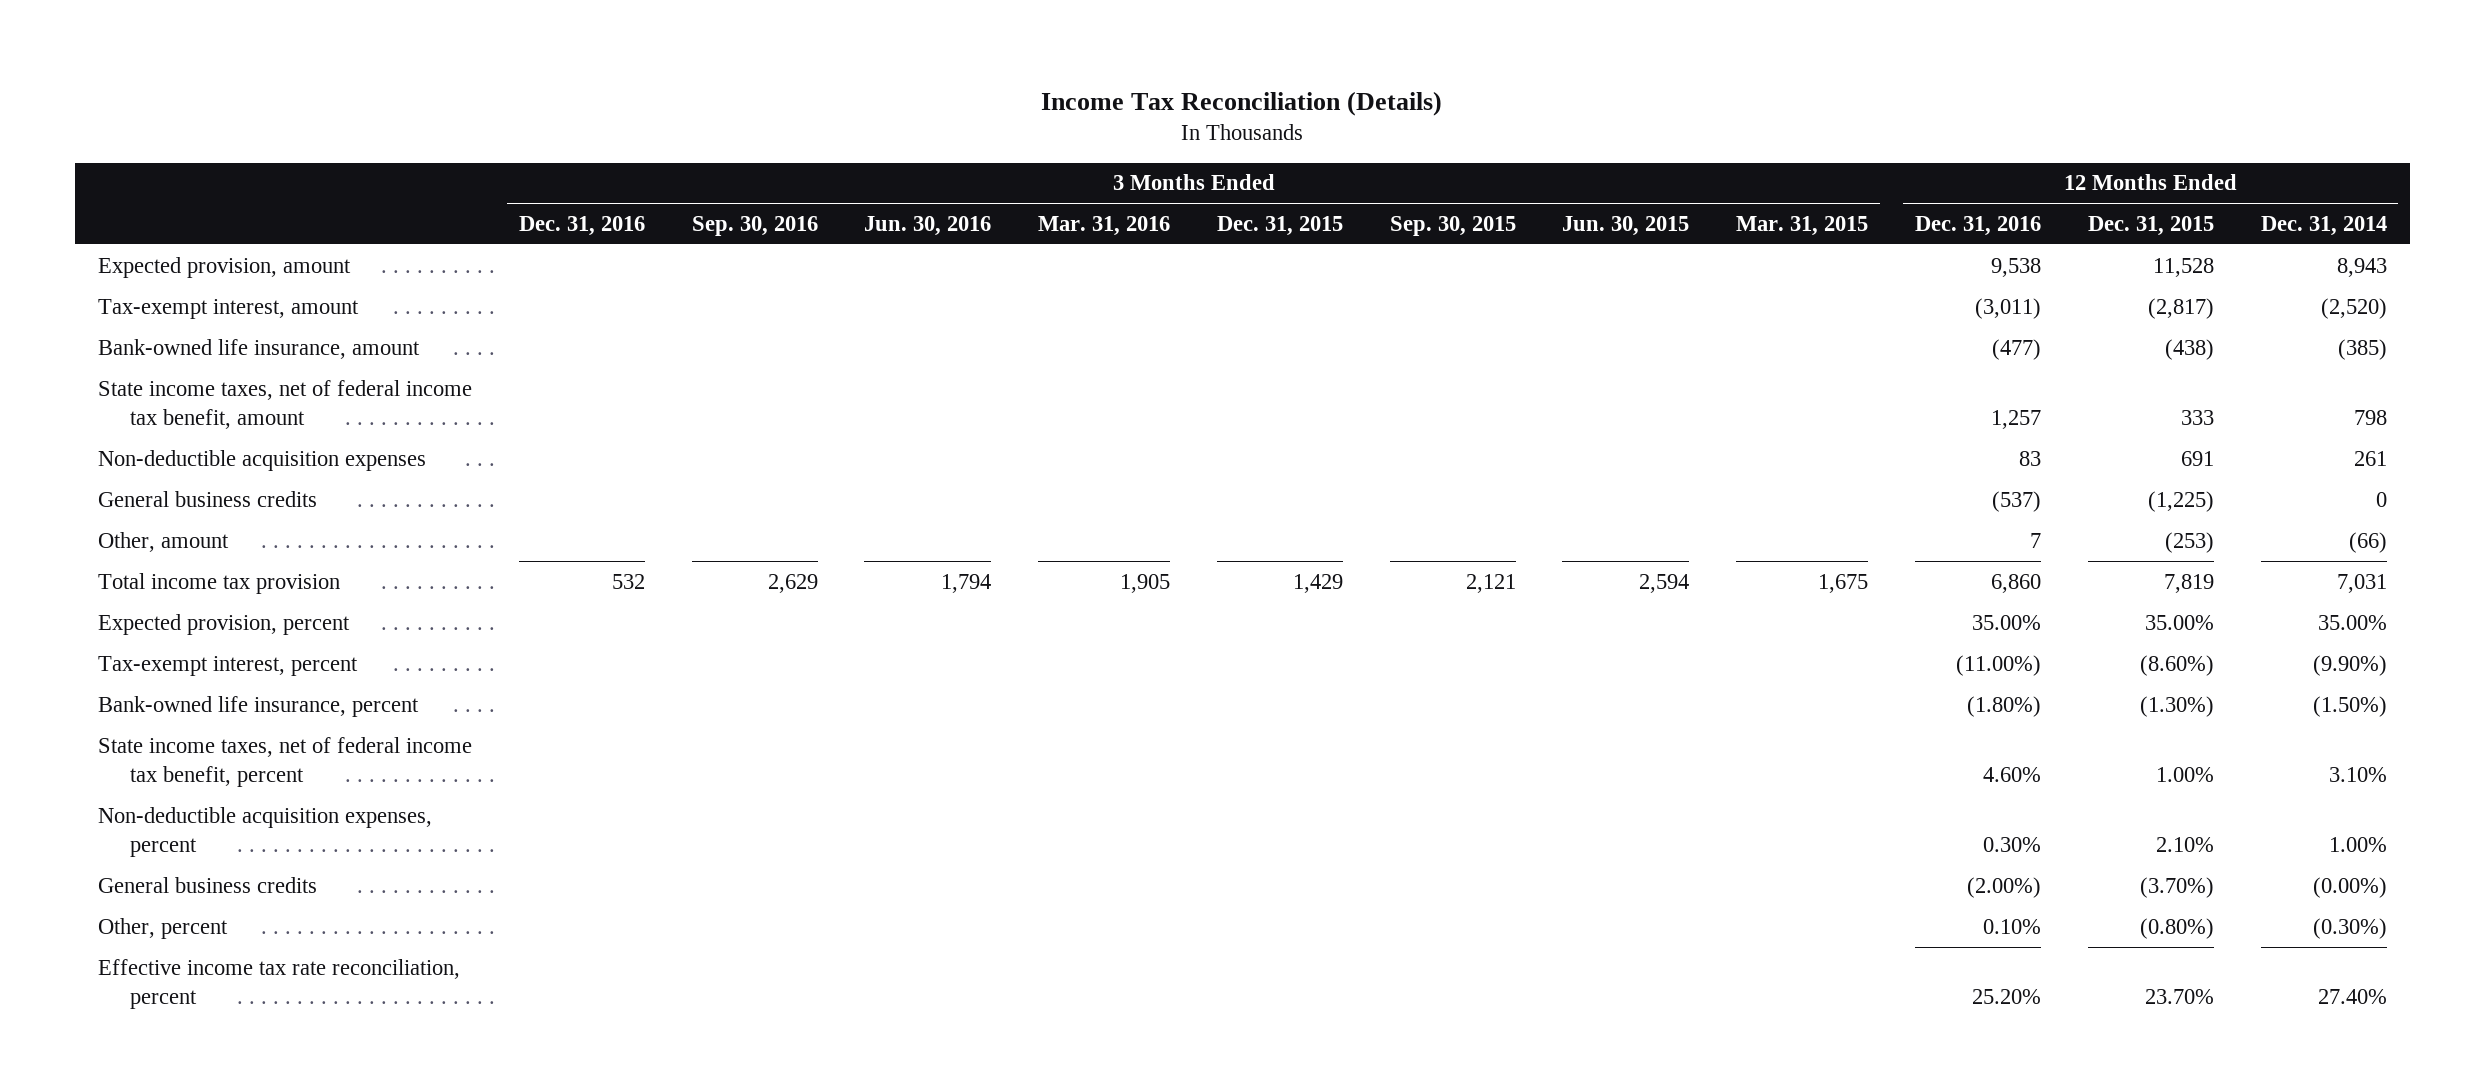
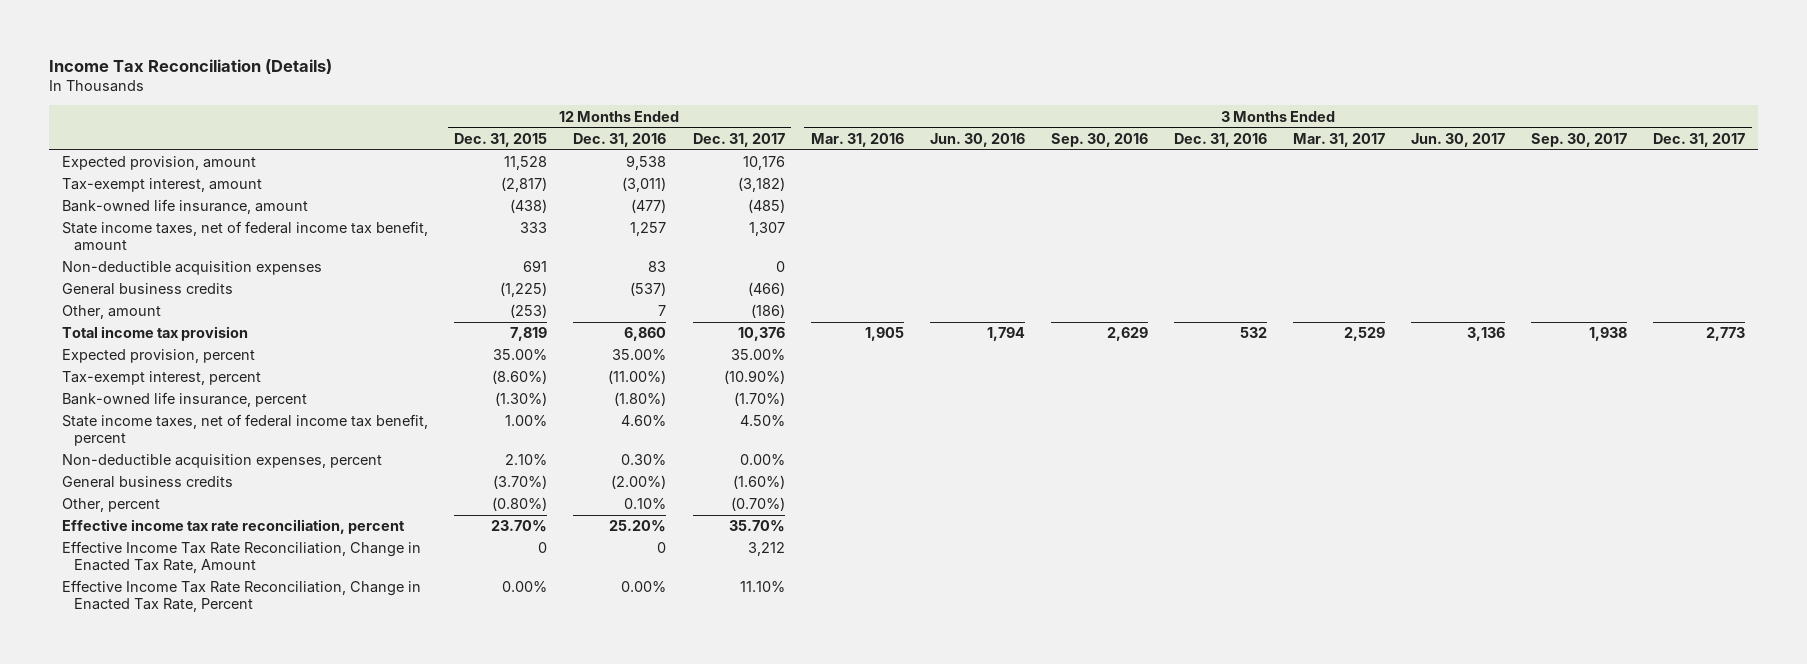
[1216,215,1343,236] Dec. 31, 2015 -> none
[1389,215,1516,236] Sep. 30, 2015 -> none
[1562,215,1690,236] Jun. 30, 2015 -> none
[1736,215,1869,236] Mar. 31, 2015 -> none
[2260,215,2387,236] Dec. 31, 2014 -> none
none -> [692,132,785,147] Dec. 31, 2017
none -> [1292,132,1385,147] Mar. 31, 2017
none -> [1410,132,1505,147] Jun. 30, 2017
none -> [1531,132,1628,147] Sep. 30, 2017
none -> [1653,132,1746,147] Dec. 31, 2017
none -> [62,541,422,573] Effective Income Tax Rate Reconciliation, Change in Enacted Tax Rate, Amount
none -> [62,580,422,612] Effective Income Tax Rate Reconciliation, Change in Enacted Tax Rate, Percent

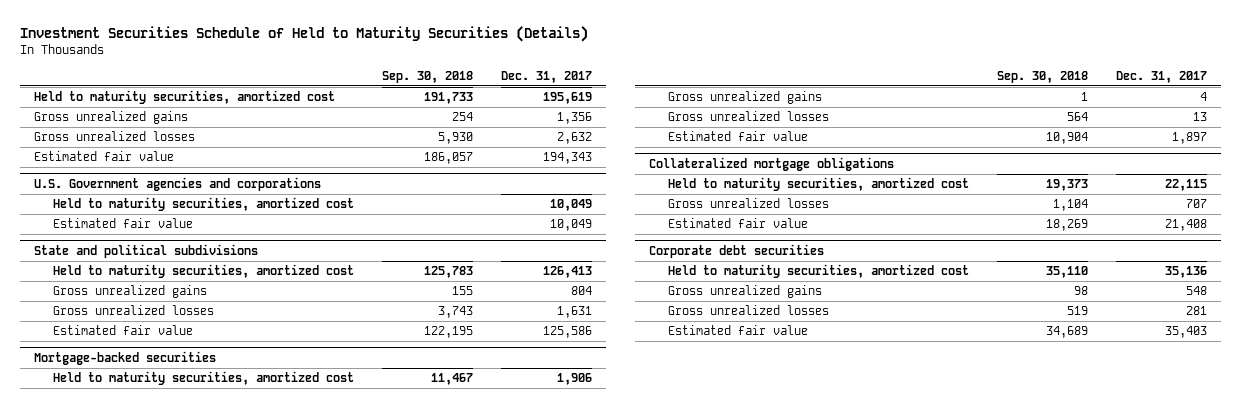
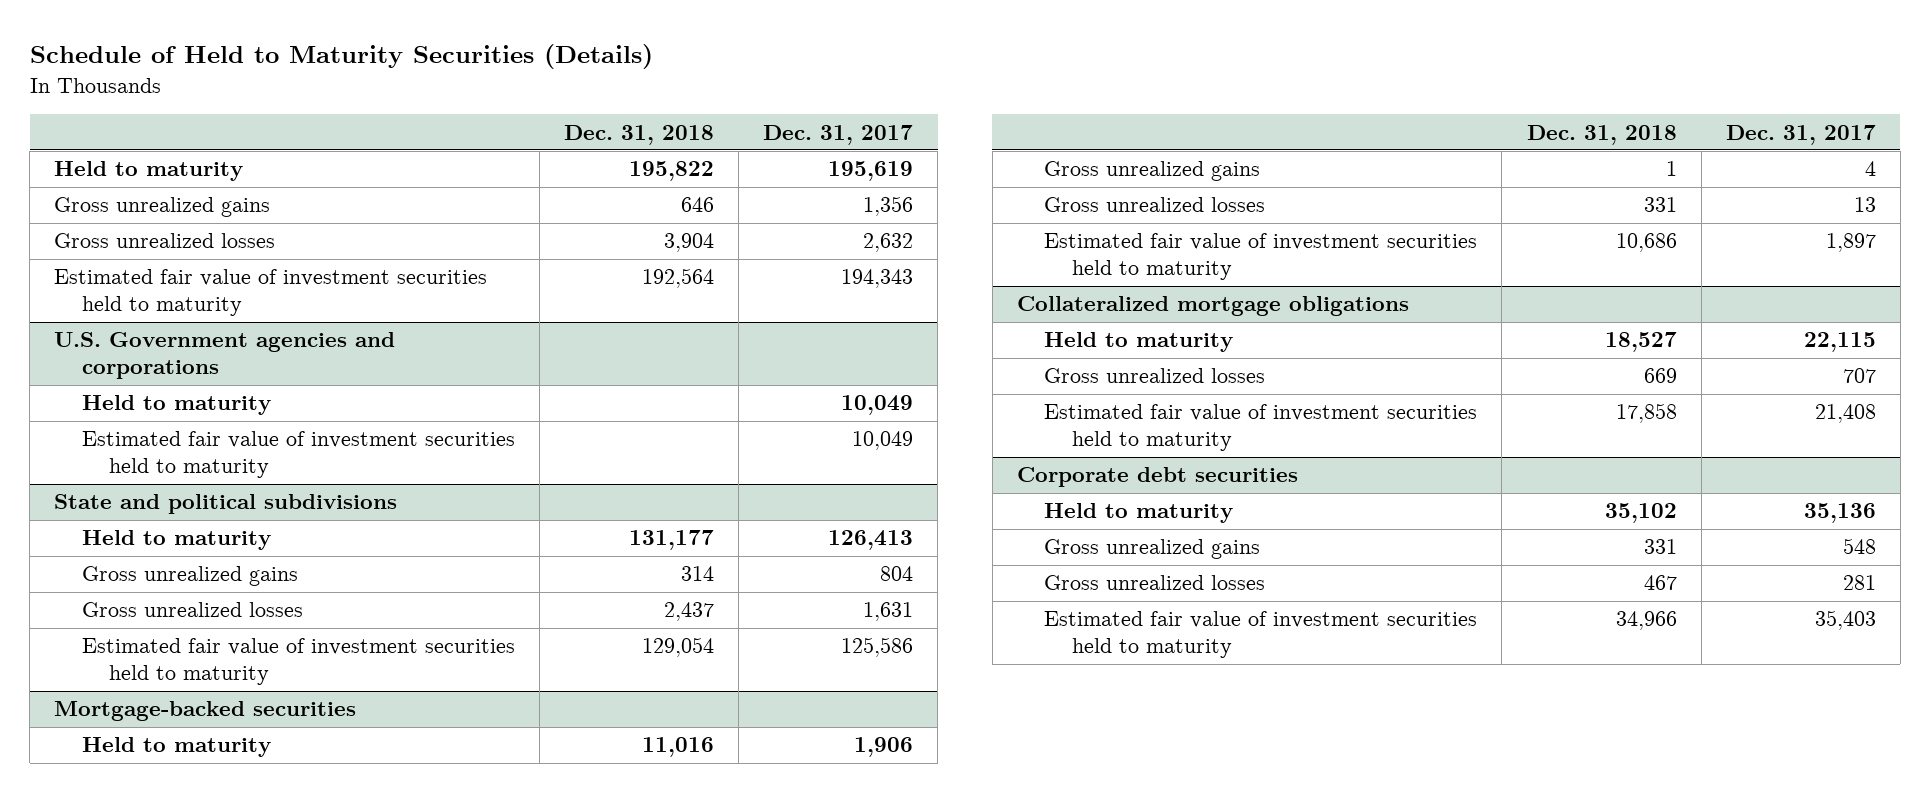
[20,26,589,43] Investment Securities Schedule of Held to Maturity Securities (Details) -> [29,44,653,70] Schedule of Held to Maturity Securities (Details)
[381,71,473,84] Sep. 30, 2018 -> none
none -> [564,124,715,145] Dec. 31, 2018
[34,90,336,105] Held to maturity securities, amortized cost -> [54,161,244,182] Held to maturity
[34,151,175,162] Estimated fair value -> [54,269,488,317] Estimated fair value of investment securities held to maturity
[52,197,354,212] Held to maturity securities, amortized cost -> [81,395,271,416] Held to maturity
[52,218,193,229] Estimated fair value -> [81,431,515,479] Estimated fair value of investment securities held to maturity
[52,264,354,279] Held to maturity securities, amortized cost -> [81,530,271,551] Held to maturity
[52,325,193,336] Estimated fair value -> [81,638,515,686] Estimated fair value of investment securities held to maturity
[52,371,354,386] Held to maturity securities, amortized cost -> [81,737,271,758] Held to maturity
[667,131,808,142] Estimated fair value -> [1044,233,1478,281] Estimated fair value of investment securities held to maturity
[667,177,969,192] Held to maturity securities, amortized cost -> [1044,332,1234,353] Held to maturity
[667,218,808,229] Estimated fair value -> [1044,404,1478,452] Estimated fair value of investment securities held to maturity
[667,264,969,279] Held to maturity securities, amortized cost -> [1044,503,1234,524] Held to maturity
[667,325,808,336] Estimated fair value -> [1044,611,1478,659] Estimated fair value of investment securities held to maturity

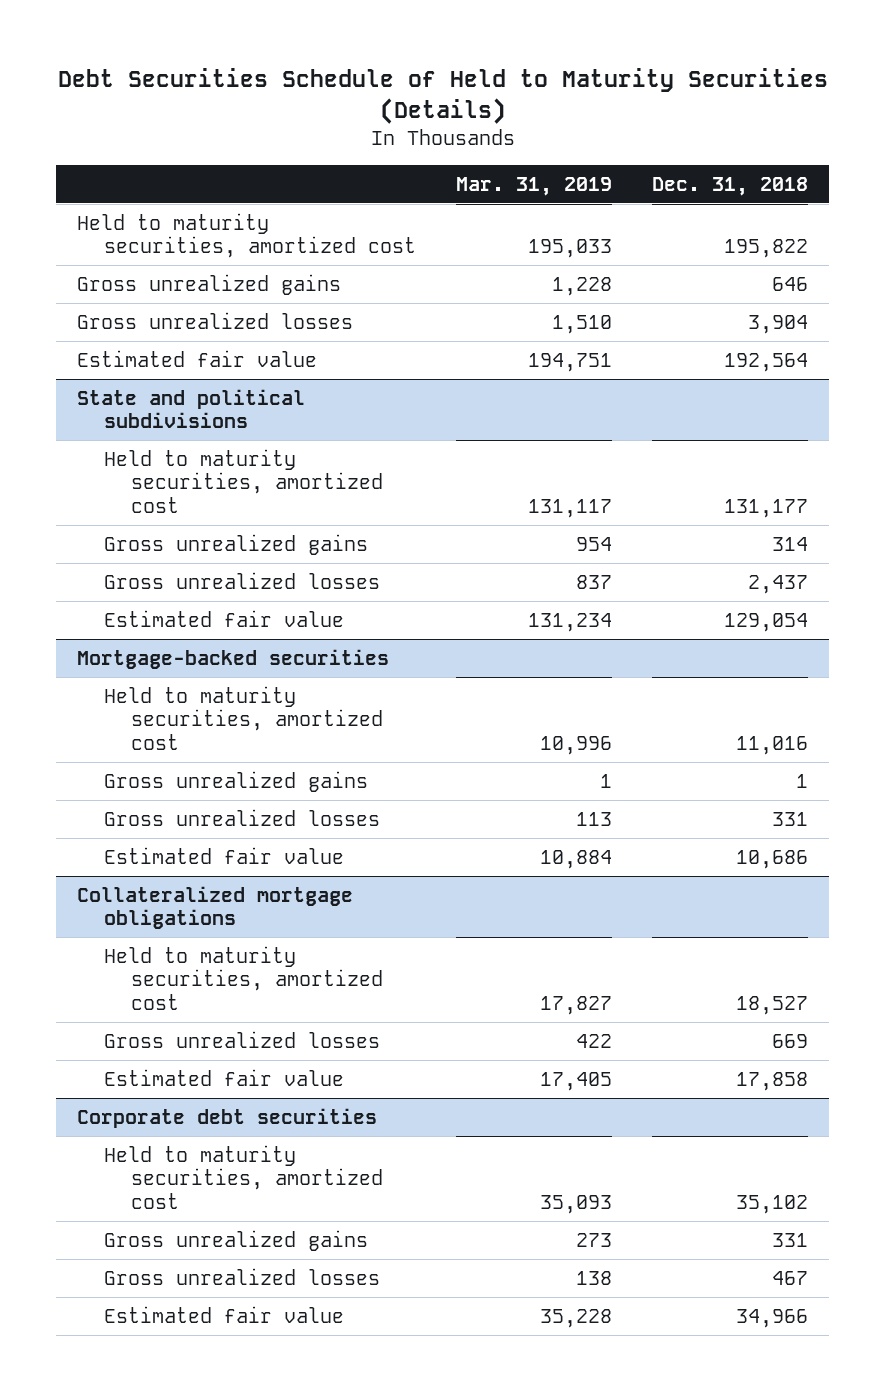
[29,44,653,70] Schedule of Held to Maturity Securities (Details) -> [57,68,828,125] Debt Securities Schedule of Held to Maturity Securities (Details)
[763,124,914,145] Dec. 31, 2017 -> none
none -> [456,176,613,196] Mar. 31, 2019
[54,161,244,182] Held to maturity -> [76,212,416,259] Held to maturity securities, amortized cost
[54,332,396,380] U.S. Government agencies and corporations -> none
[81,395,271,416] Held to maturity -> none
[81,431,515,479] Estimated fair value of investment securities held to maturity -> none
[54,269,488,317] Estimated fair value of investment securities held to maturity -> [76,349,317,367] Estimated fair value
[81,530,271,551] Held to maturity -> [103,448,383,513] Held to maturity securities, amortized cost
[81,638,515,686] Estimated fair value of investment securities held to maturity -> [103,609,344,627] Estimated fair value
[81,737,271,758] Held to maturity -> [103,685,383,750] Held to maturity securities, amortized cost
[1044,233,1478,281] Estimated fair value of investment securities held to maturity -> [103,846,344,864] Estimated fair value
[1044,332,1234,353] Held to maturity -> [103,945,383,1010] Held to maturity securities, amortized cost
[1044,404,1478,452] Estimated fair value of investment securities held to maturity -> [103,1068,344,1086] Estimated fair value
[1044,503,1234,524] Held to maturity -> [103,1144,383,1209] Held to maturity securities, amortized cost
[1044,611,1478,659] Estimated fair value of investment securities held to maturity -> [103,1305,344,1323] Estimated fair value

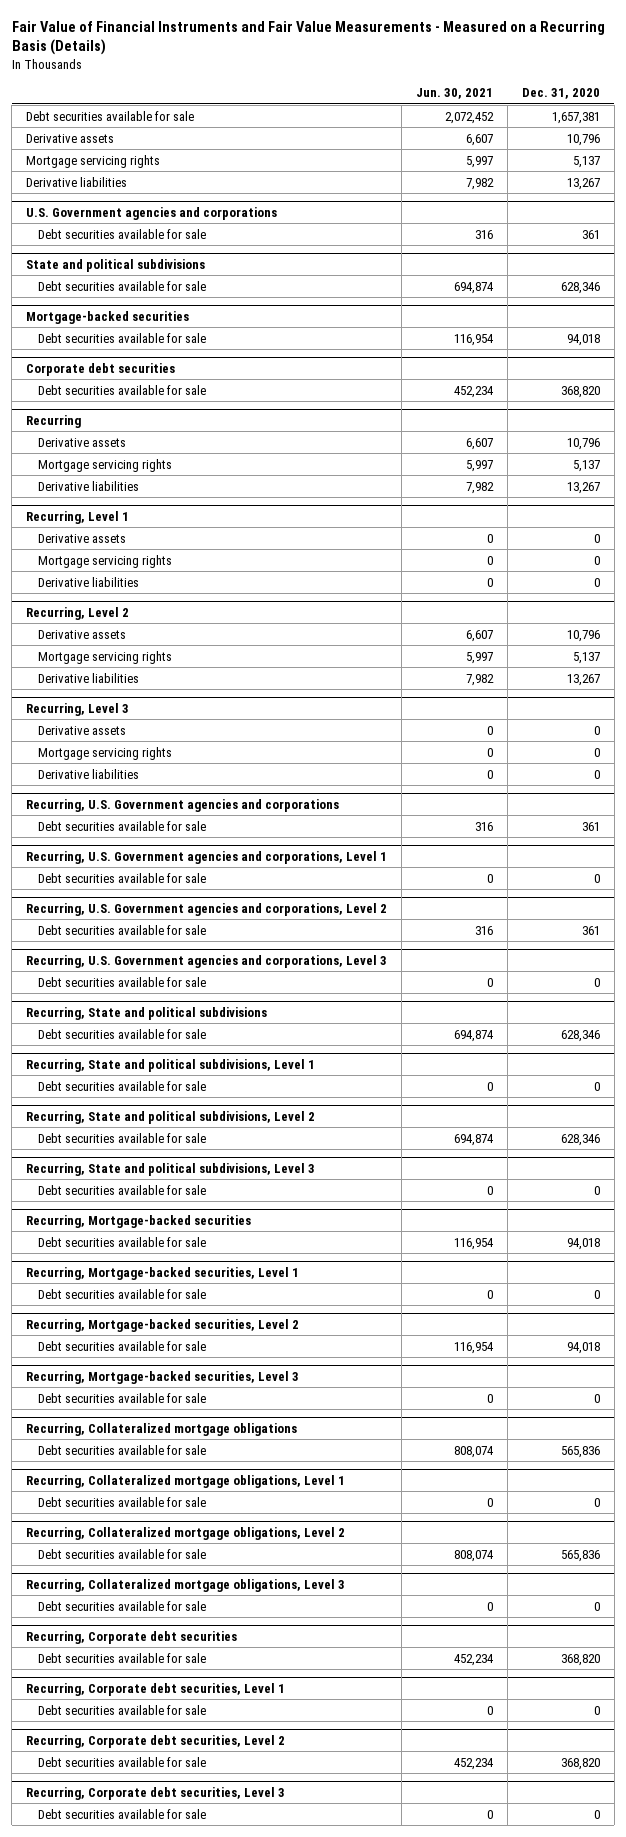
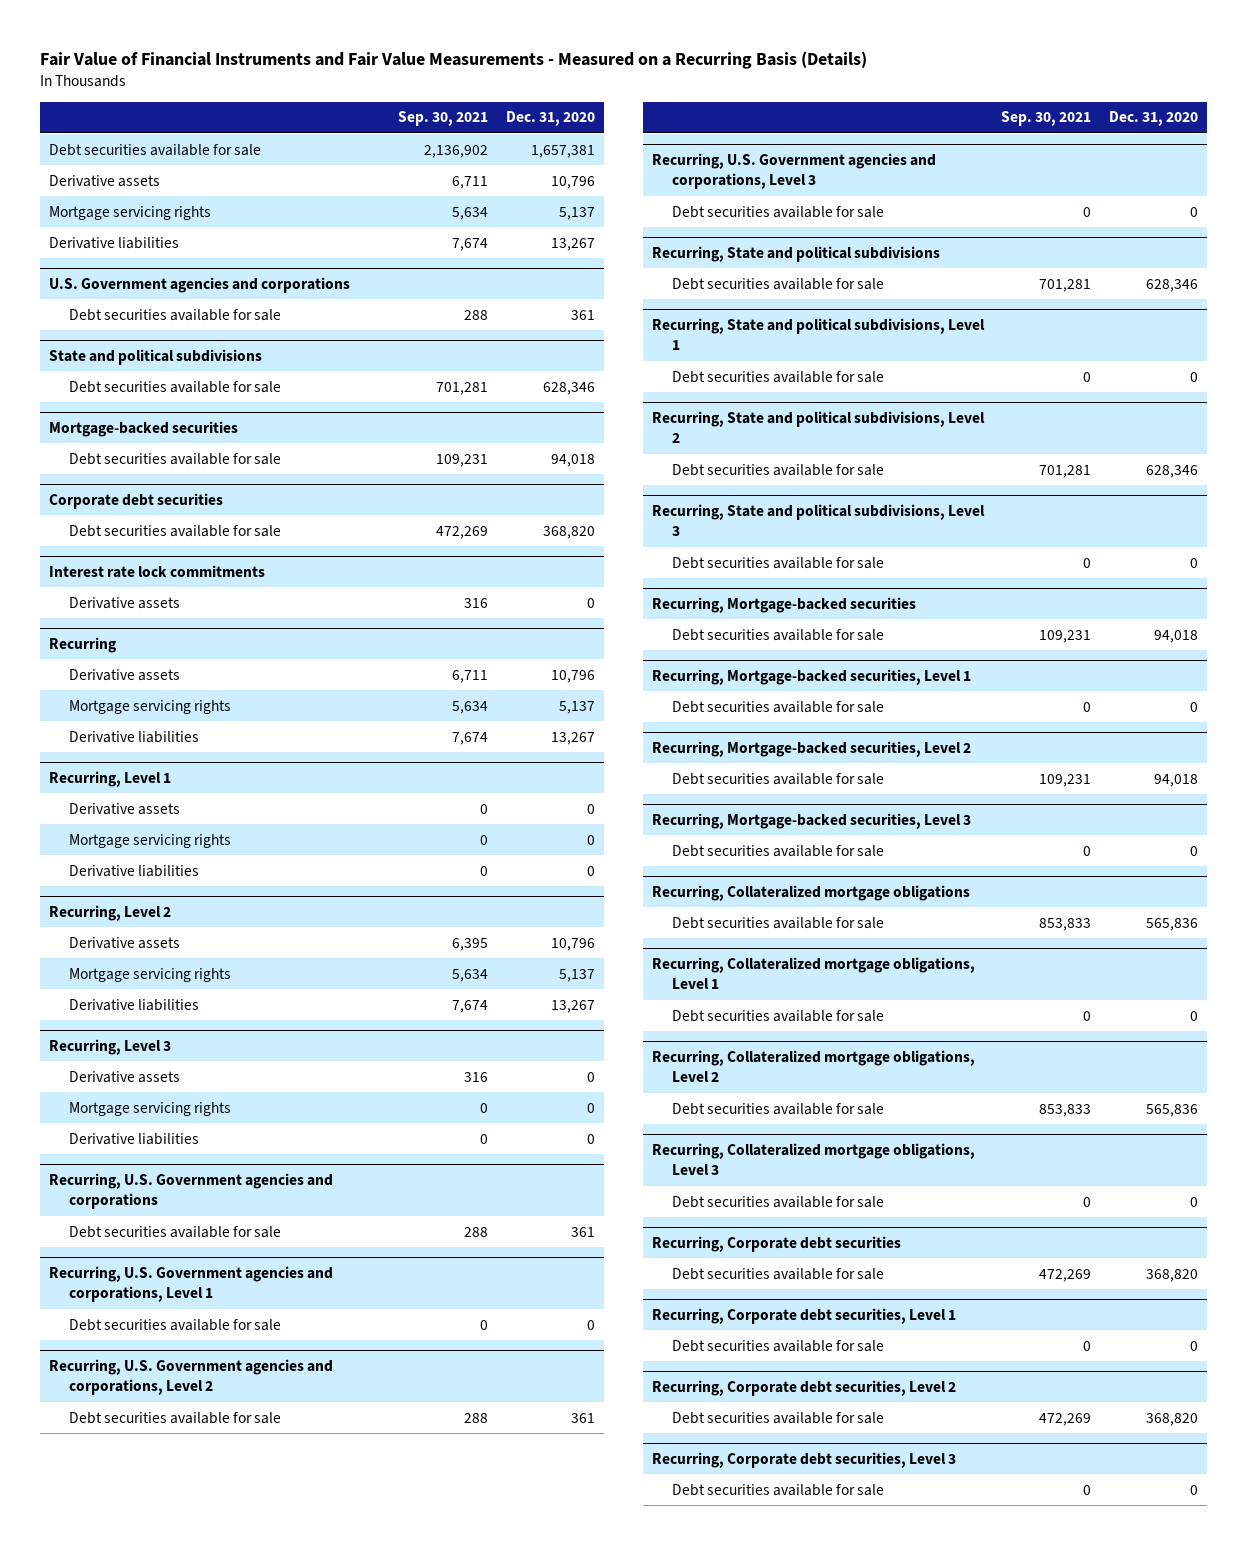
[416,88,494,100] Jun. 30, 2021 -> none
none -> [398,111,489,127] Sep. 30, 2021
none -> [48,565,265,579] Interest rate lock commitments
none -> [68,596,180,609] Derivative assets

